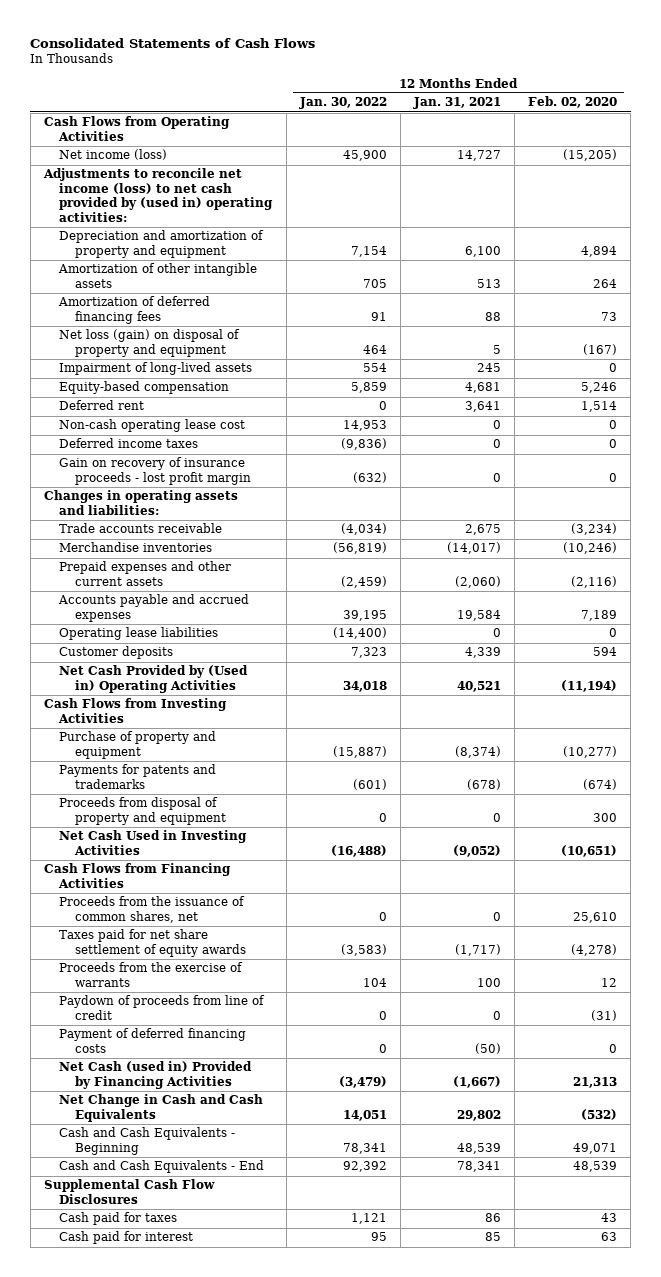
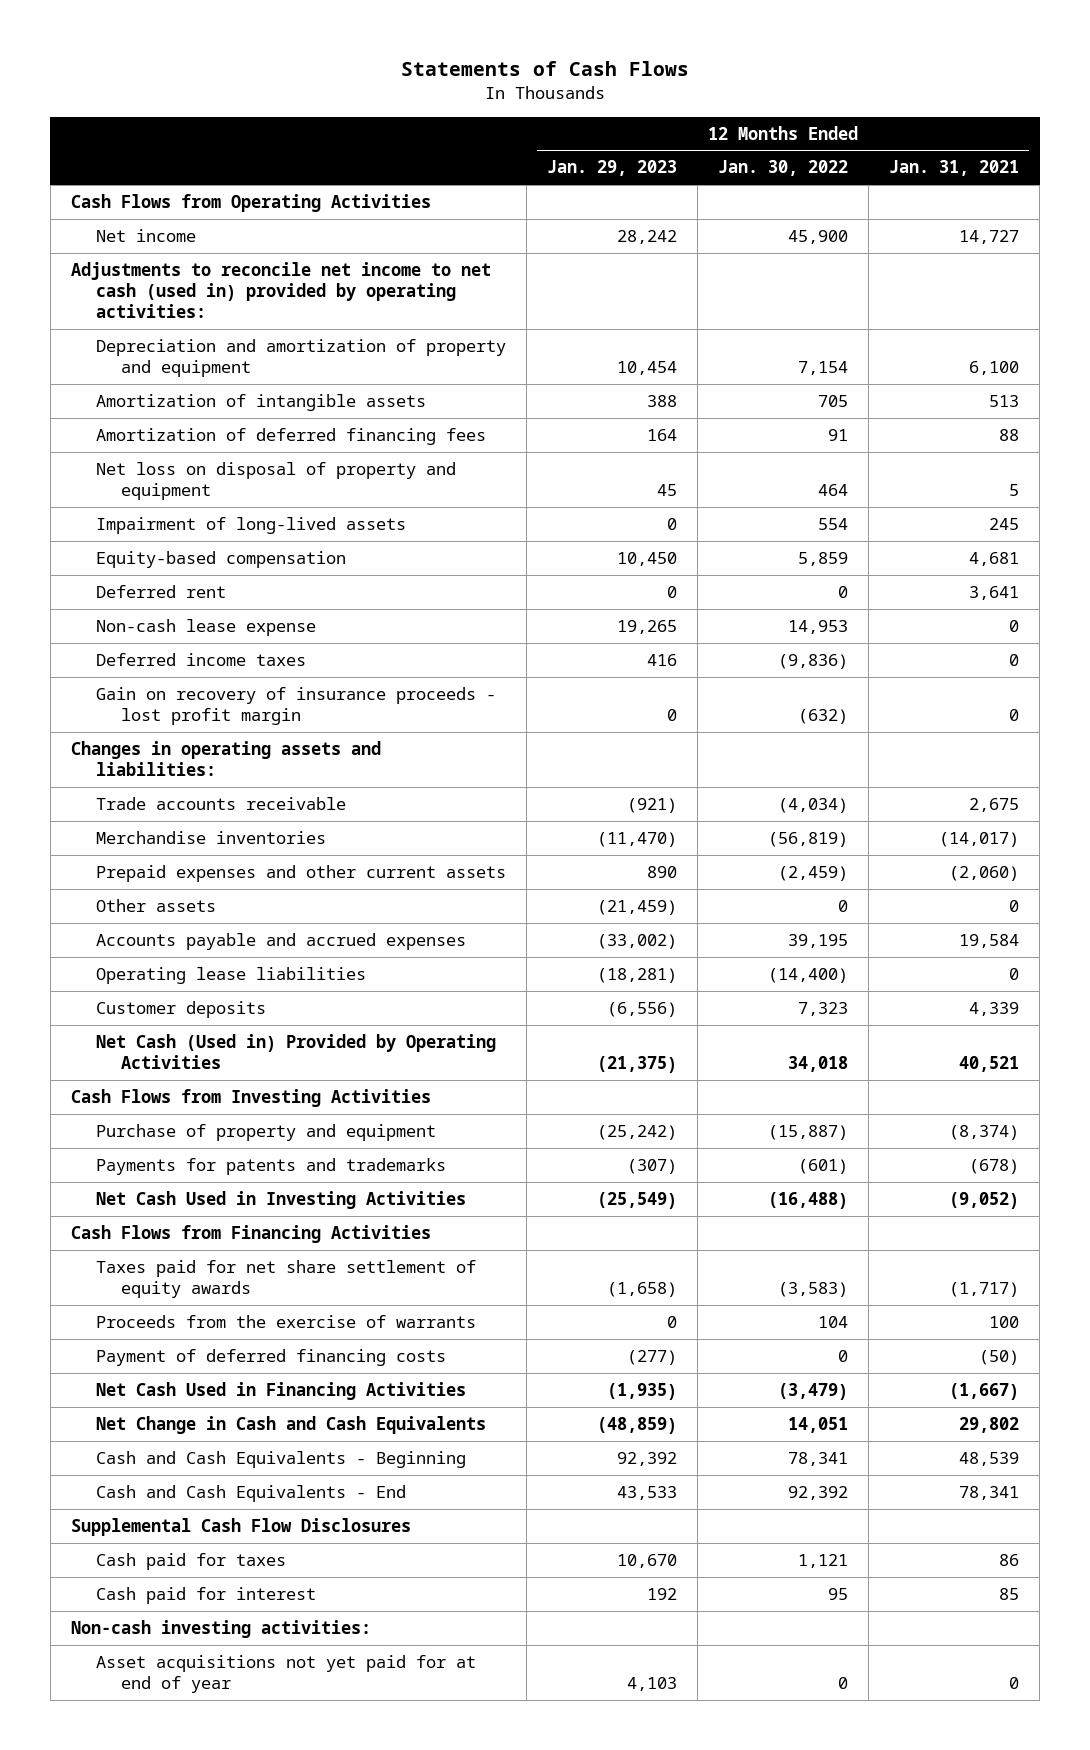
[30,37,316,48] Consolidated Statements of Cash Flows -> [400,61,689,77] Statements of Cash Flows
[528,96,618,109] Feb. 02, 2020 -> none
none -> [546,160,677,177] Jan. 29, 2023
[59,149,168,161] Net income (loss) -> [95,229,196,243] Net income
[42,168,274,222] Adjustments to reconcile net income (loss) to net cash provided by (used in) operating activities: -> [70,262,491,318] Adjustments to reconcile net income to net cash (used in) provided by operating activities:
[58,263,258,288] Amortization of other intangible assets -> [95,394,426,412] Amortization of intangible assets
[59,329,241,357] Net loss (gain) on disposal of property and equipment -> [95,462,456,500] Net loss on disposal of property and equipment
[59,419,246,433] Non-cash operating lease cost -> [95,619,316,637] Non-cash lease expense
none -> [95,899,216,913] Other assets
[59,665,249,693] Net Cash Provided by (Used in) Operating Activities -> [95,1034,496,1069] Net Cash (Used in) Provided by Operating Activities
[59,797,227,825] Proceeds from disposal of property and equipment -> none
[59,896,246,923] Proceeds from the issuance of common shares, net -> none
[59,995,266,1020] Paydown of proceeds from line of credit -> none
[59,1061,253,1089] Net Cash (used in) Provided by Financing Activities -> [95,1382,466,1401] Net Cash Used in Financing Activities
none -> [70,1620,371,1639] Non-cash investing activities:
none -> [95,1655,476,1693] Asset acquisitions not yet paid for at end of year

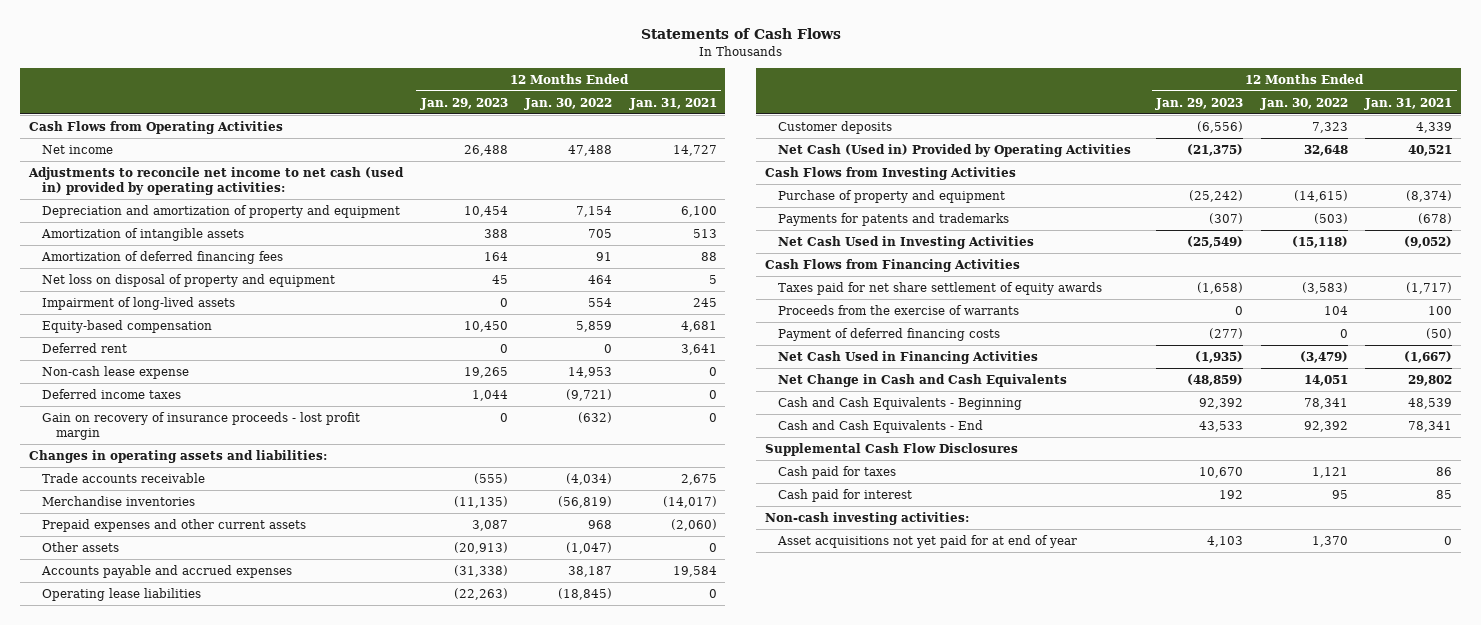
[616,230,677,245] 28,242 -> [463,144,508,156] 26,488
[787,230,848,245] 45,900 -> [568,144,613,156] 47,488
[646,654,677,667] 416 -> [471,389,508,401] 1,044
[777,654,848,670] (9,836) -> [566,388,613,401] (9,721)
[626,798,677,814] (921) -> [473,472,508,484] (555)
[596,832,677,848] (11,470) -> [453,495,508,508] (11,135)
[646,866,677,879] 890 -> [471,519,508,531] 3,087
[777,866,848,882] (2,459) -> [588,519,613,529] 968
[596,900,677,916] (21,459) -> [453,541,508,554] (20,913)
[837,900,848,913] 0 -> [566,541,613,554] (1,047)
[596,934,677,950] (33,002) -> [453,564,508,577] (31,338)
[787,934,848,949] 39,195 -> [568,565,613,577] 38,187
[596,968,677,984] (18,281) -> [453,587,508,600] (22,263)
[767,968,848,984] (14,400) -> [558,587,613,600] (18,845)
[787,1055,848,1072] 34,018 -> [1303,144,1348,156] 32,648
[767,1125,848,1141] (15,887) -> [1293,189,1348,202] (14,615)
[797,1159,848,1175] (601) -> [1313,212,1348,224] (503)
[767,1192,848,1210] (16,488) -> [1291,235,1348,248] (15,118)
[837,1676,848,1689] 0 -> [1311,535,1348,547] 1,370

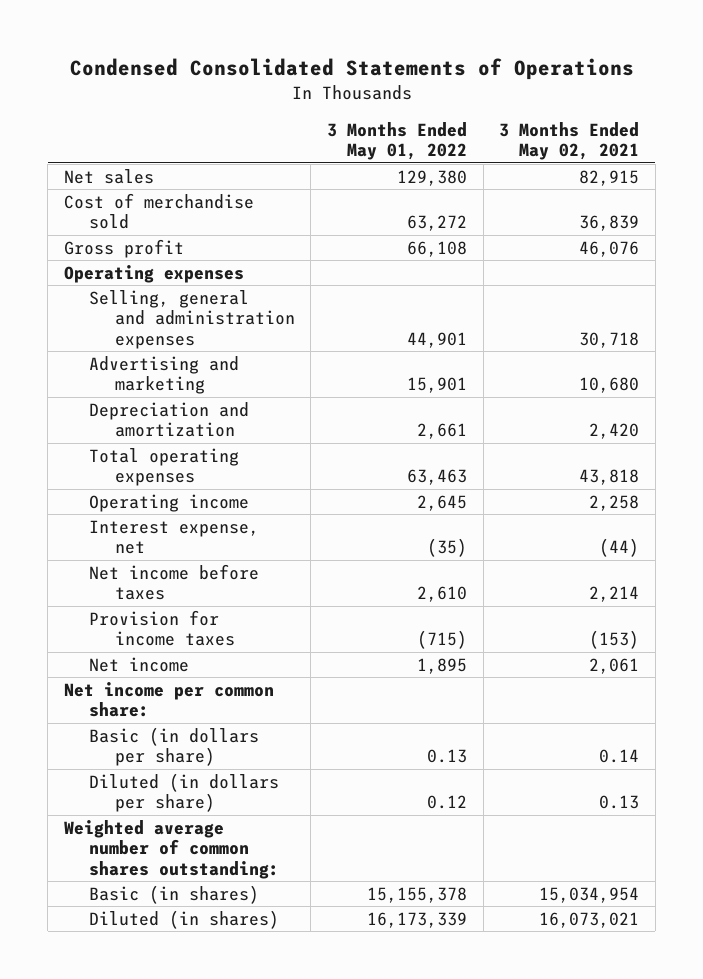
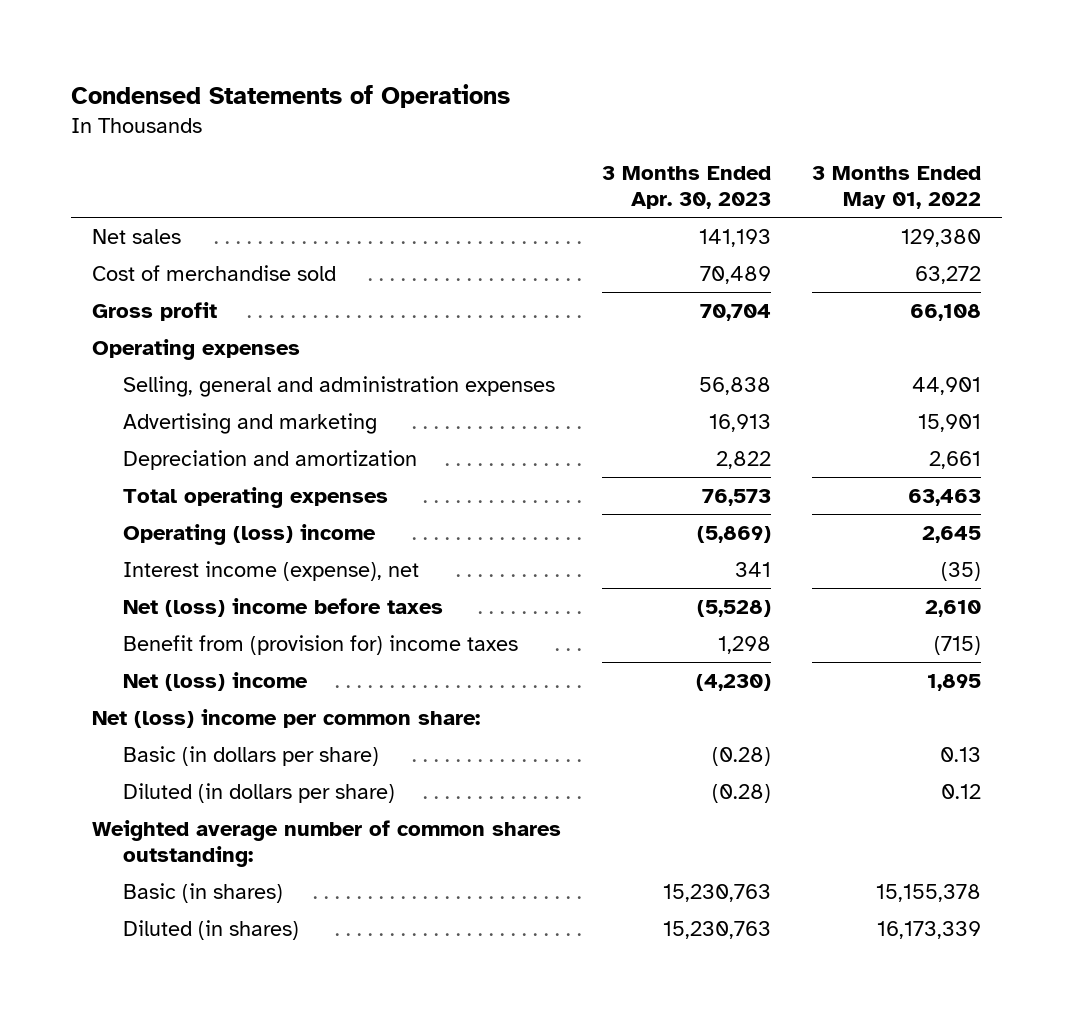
[69,58,634,81] Condensed Consolidated Statements of Operations -> [71,84,511,109] Condensed Statements of Operations
[499,121,640,161] 3 Months Ended May 02, 2021 -> none
none -> [602,166,772,210] 3 Months Ended Apr. 30, 2023
[89,493,250,512] Operating income -> [122,523,376,545] Operating (loss) income
[89,519,260,555] Interest expense, net -> [122,560,419,581] Interest income (expense), net
[89,563,260,601] Net income before taxes -> [122,597,443,617] Net (loss) income before taxes
[89,609,235,647] Provision for income taxes -> [122,634,518,655] Benefit from (provision for) income taxes
[89,656,190,672] Net income -> [122,671,308,691] Net (loss) income
[64,681,275,718] Net income per common share: -> [92,708,481,728] Net (loss) income per common share:

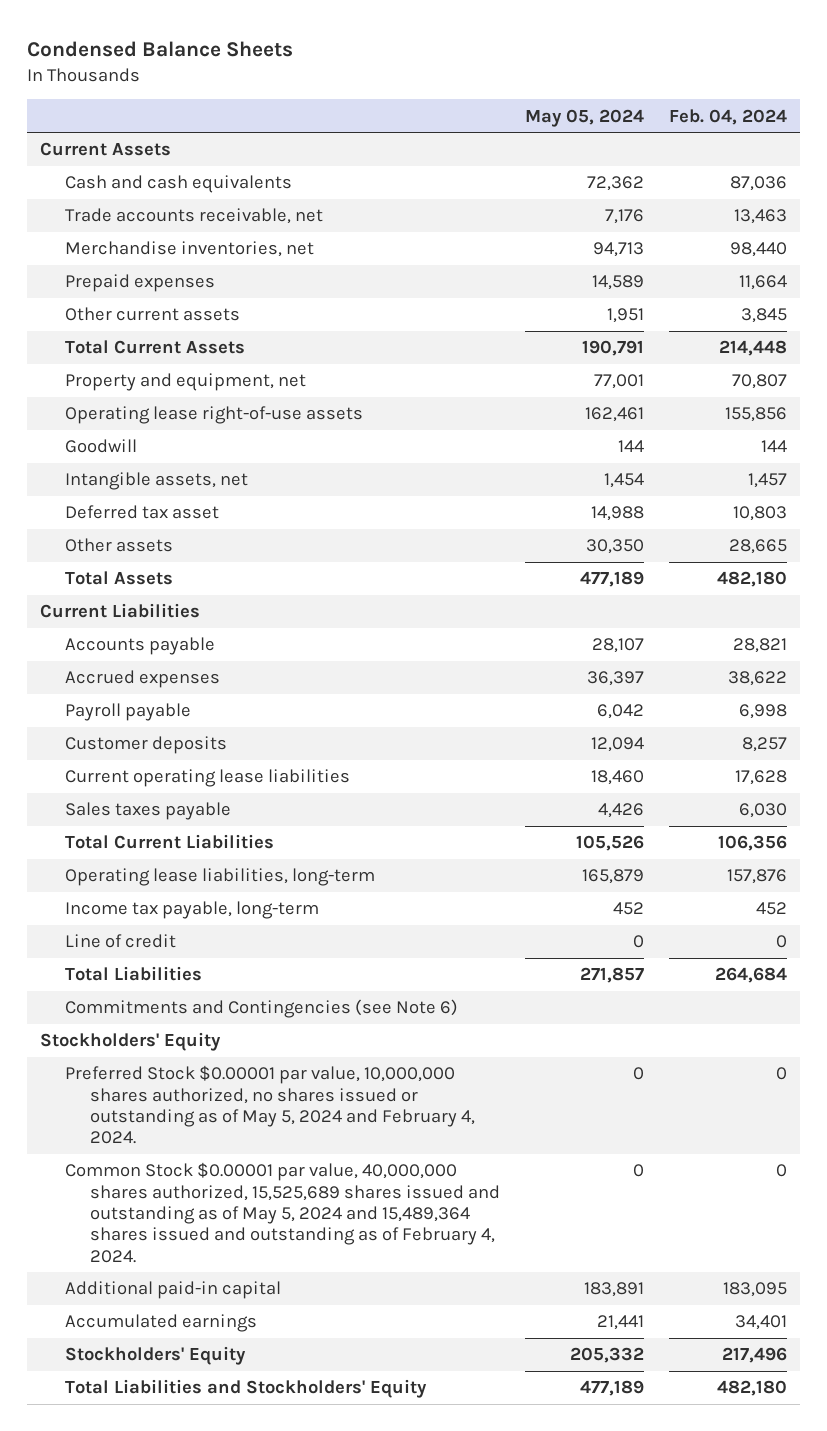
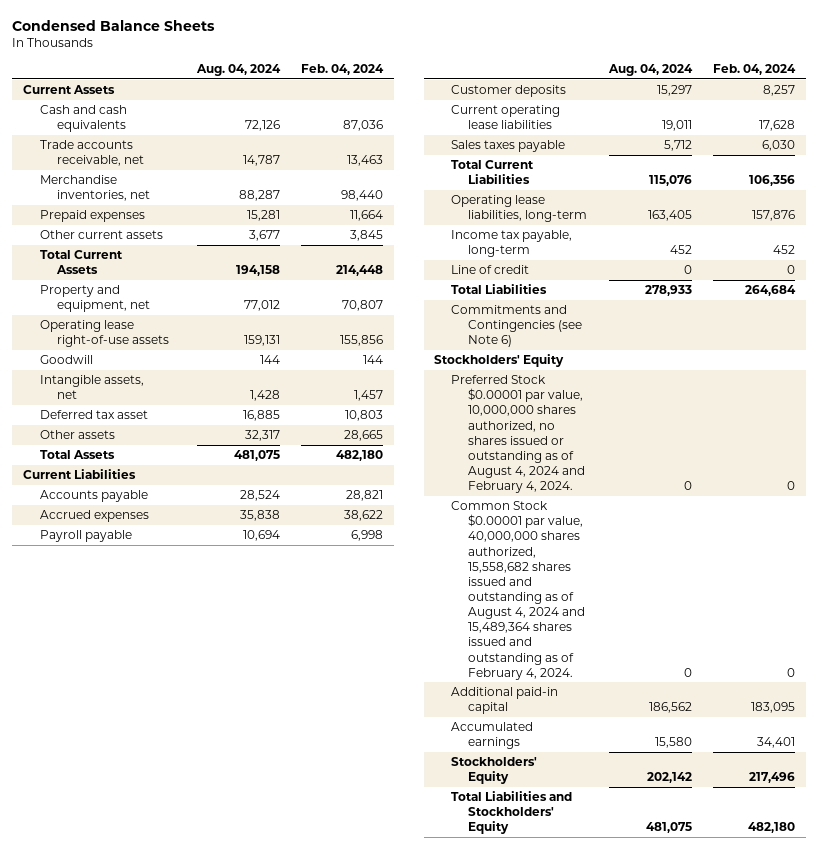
[525,108,645,127] May 05, 2024 -> none
none -> [195,63,281,76] Aug. 04, 2024
[64,1065,476,1145] Preferred Stock $0.00001 par value, 10,000,000 shares authorized, no shares issued or outstanding as of May 5, 2024 and February 4, 2024. -> [451,375,586,494] Preferred Stock $0.00001 par value, 10,000,000 shares authorized, no shares issued or outstanding as of August 4, 2024 and February 4, 2024.
[64,1162,501,1263] Common Stock $0.00001 par value, 40,000,000 shares authorized, 15,525,689 shares issued and outstanding as of May 5, 2024 and 15,489,364 shares issued and outstanding as of February 4, 2024. -> [451,501,586,680] Common Stock $0.00001 par value, 40,000,000 shares authorized, 15,558,682 shares issued and outstanding as of August 4, 2024 and 15,489,364 shares issued and outstanding as of February 4, 2024.

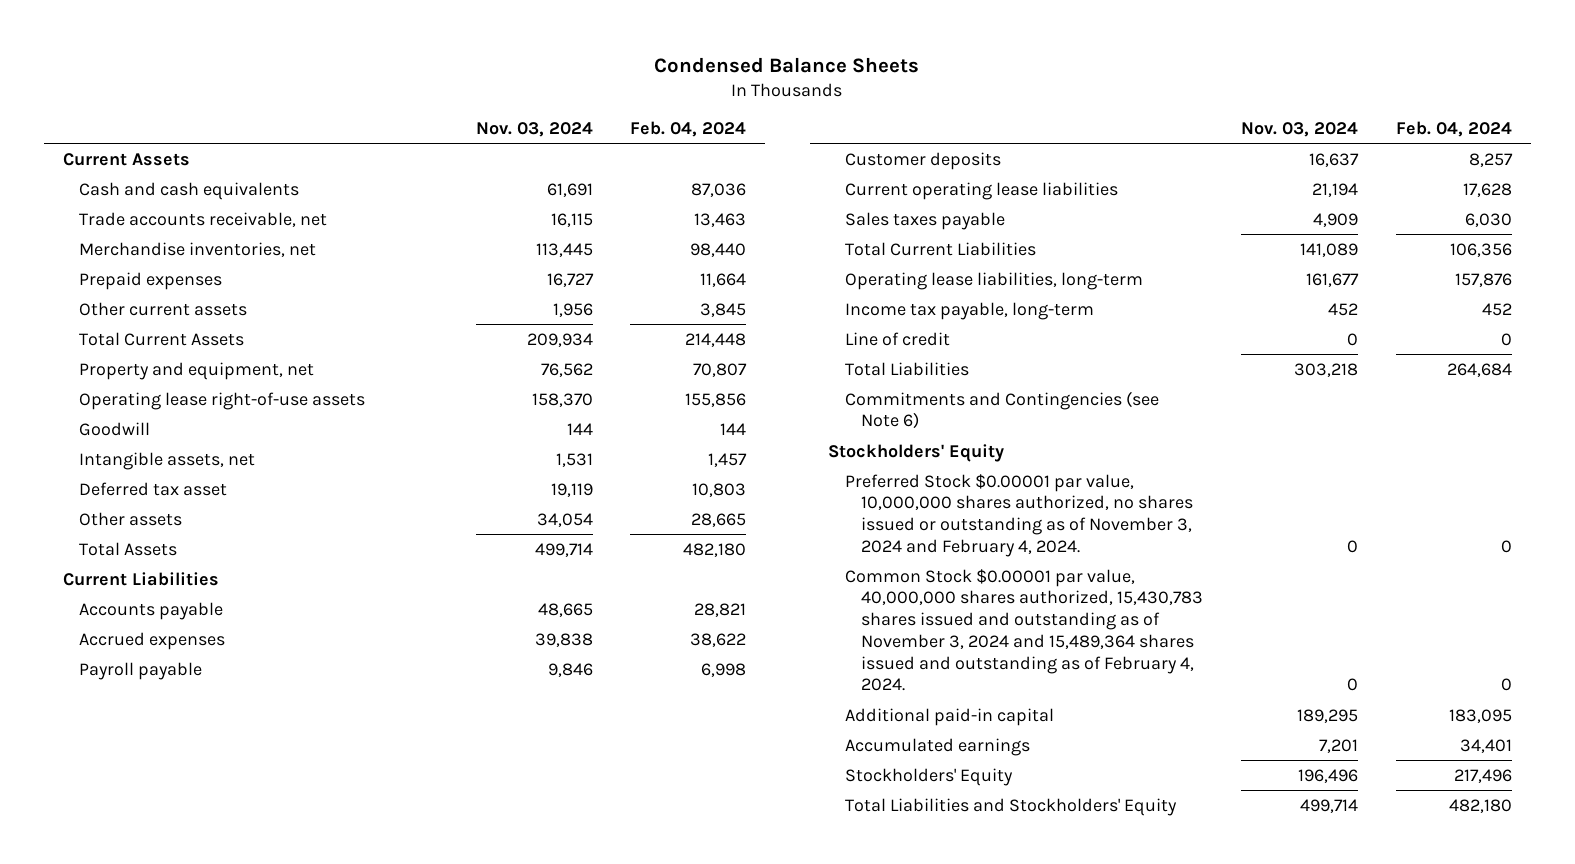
[195,63,281,76] Aug. 04, 2024 -> none
none -> [475,121,593,137] Nov. 03, 2024
[451,375,586,494] Preferred Stock $0.00001 par value, 10,000,000 shares authorized, no shares issued or outstanding as of August 4, 2024 and February 4, 2024. -> [844,473,1194,557] Preferred Stock $0.00001 par value, 10,000,000 shares authorized, no shares issued or outstanding as of November 3, 2024 and February 4, 2024.
[451,501,586,680] Common Stock $0.00001 par value, 40,000,000 shares authorized, 15,558,682 shares issued and outstanding as of August 4, 2024 and 15,489,364 shares issued and outstanding as of February 4, 2024. -> [844,568,1204,692] Common Stock $0.00001 par value, 40,000,000 shares authorized, 15,430,783 shares issued and outstanding as of November 3, 2024 and 15,489,364 shares issued and outstanding as of February 4, 2024.

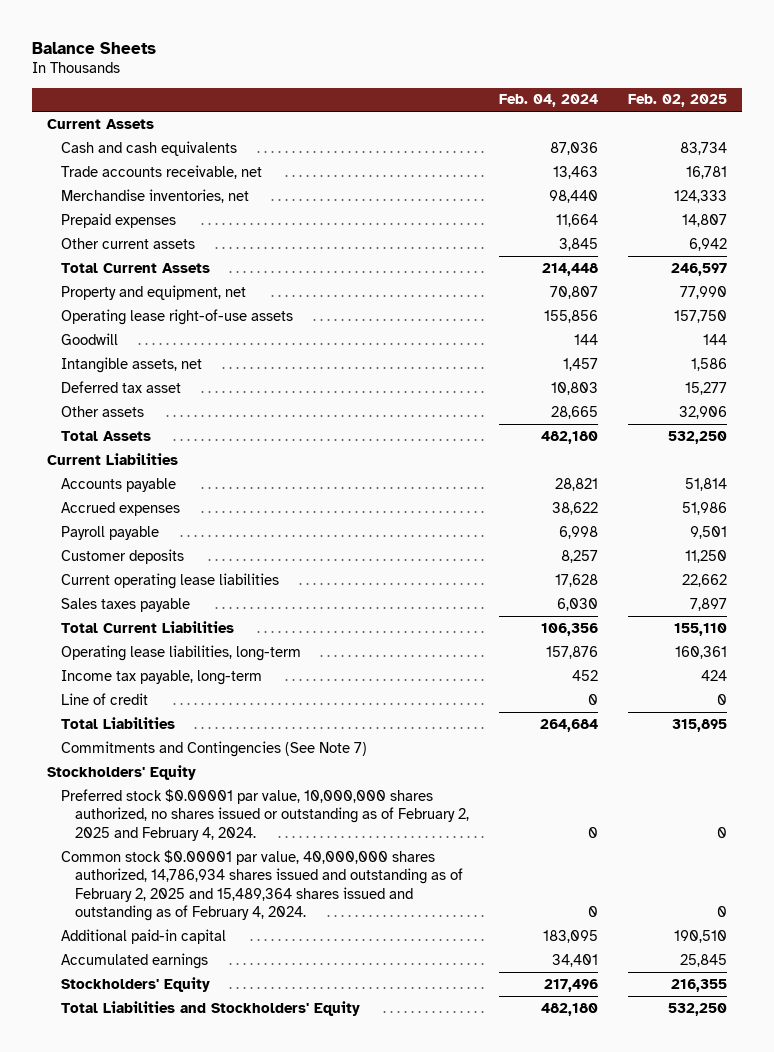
[654,56,920,73] Condensed Balance Sheets -> [31,41,156,54] Balance Sheets
[475,121,593,137] Nov. 03, 2024 -> none
none -> [628,94,728,108] Feb. 02, 2025
[844,390,1159,430] Commitments and Contingencies (see Note 6) -> [60,740,367,757] Commitments and Contingencies (See Note 7)
[844,473,1194,557] Preferred Stock $0.00001 par value, 10,000,000 shares authorized, no shares issued or outstanding as of November 3, 2024 and February 4, 2024. -> [60,788,469,841] Preferred stock $0.00001 par value, 10,000,000 shares authorized, no shares issued or outstanding as of February 2, 2025 and February 4, 2024.
[844,568,1204,692] Common Stock $0.00001 par value, 40,000,000 shares authorized, 15,430,783 shares issued and outstanding as of November 3, 2024 and 15,489,364 shares issued and outstanding as of February 4, 2024. -> [60,849,463,922] Common stock $0.00001 par value, 40,000,000 shares authorized, 14,786,934 shares issued and outstanding as of February 2, 2025 and 15,489,364 shares issued and outstanding as of February 4, 2024.

